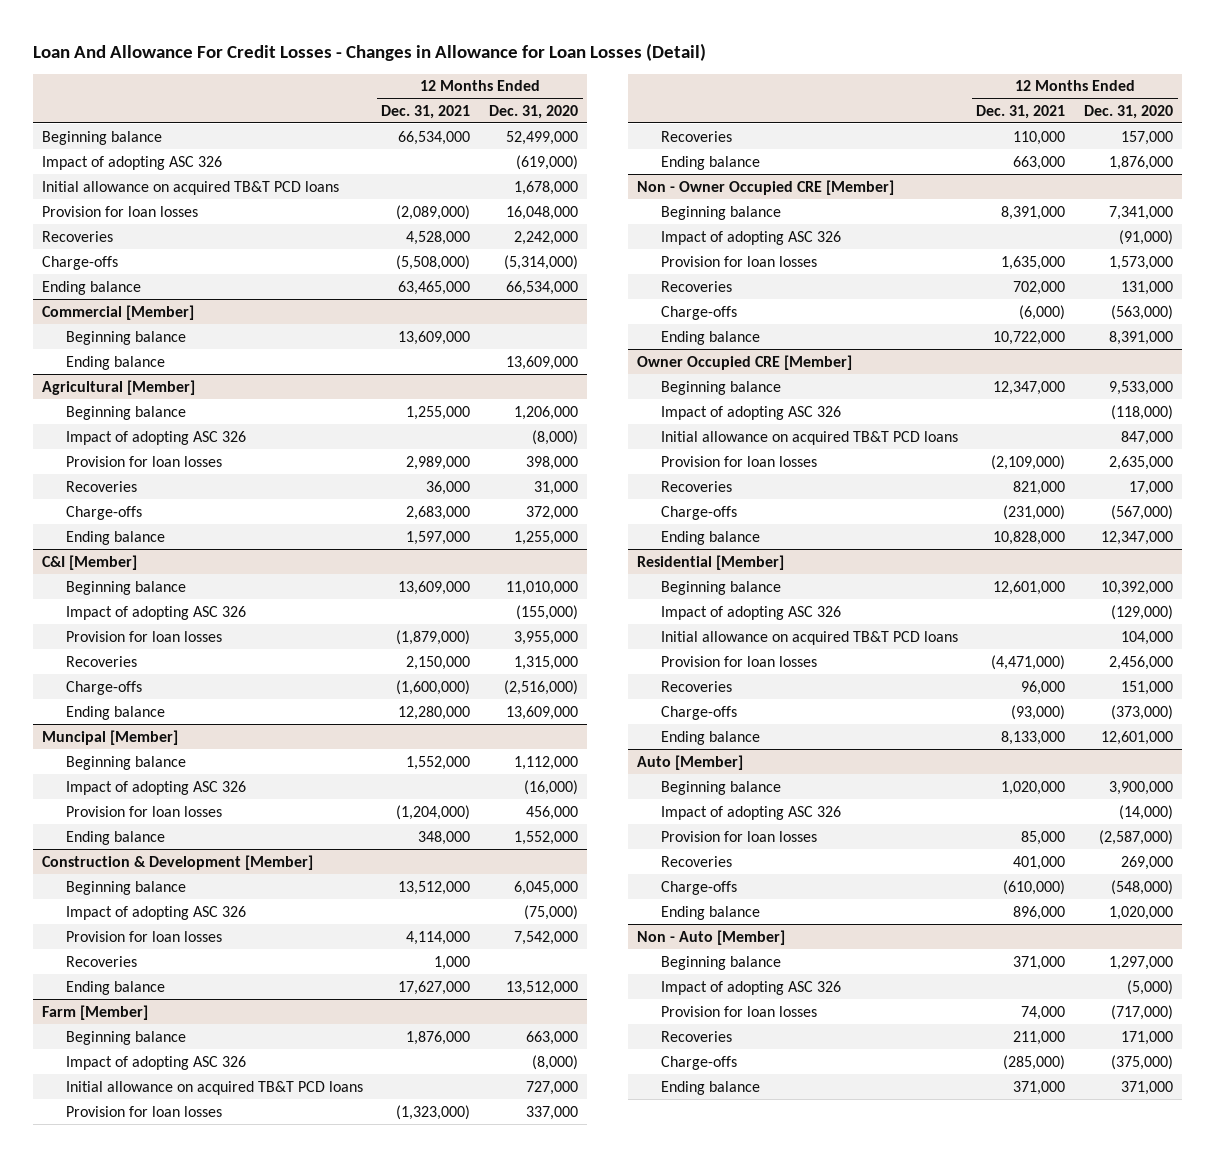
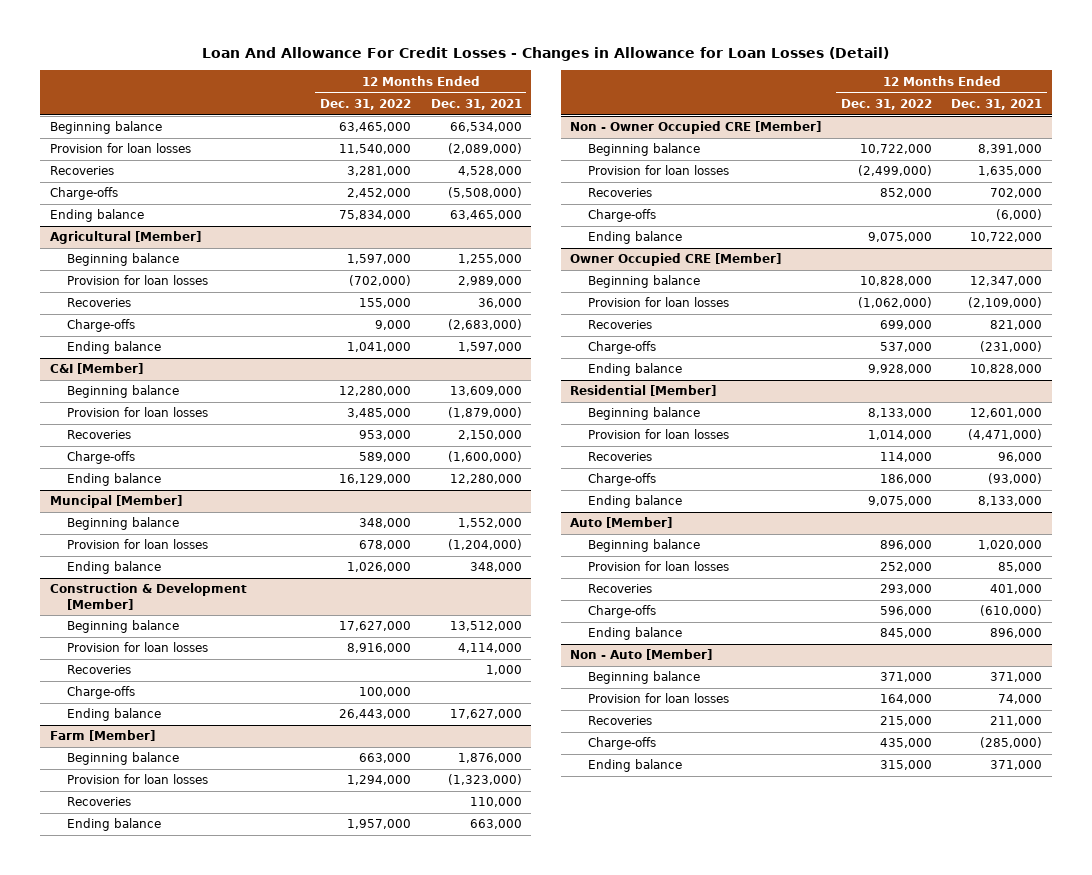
[488,104,578,119] Dec. 31, 2020 -> none
none -> [320,98,412,110] Dec. 31, 2022
[41,155,222,170] Impact of adopting ASC 326 -> none
[41,180,339,195] Initial allowance on acquired TB&T PCD loans -> none
[41,304,194,320] Commercial [Member] -> none
[65,330,186,345] Beginning balance -> none
[65,355,165,370] Ending balance -> none
[65,430,246,445] Impact of adopting ASC 326 -> none
[406,505,471,520] 2,683,000 -> [447,319,522,331] (2,683,000)
[65,605,246,620] Impact of adopting ASC 326 -> none
[65,780,246,795] Impact of adopting ASC 326 -> none
[65,905,246,920] Impact of adopting ASC 326 -> none
none -> [67,686,136,700] Charge-offs
[65,1055,246,1070] Impact of adopting ASC 326 -> none
[65,1080,363,1095] Initial allowance on acquired TB&T PCD loans -> none
[660,230,841,245] Impact of adopting ASC 326 -> none
[660,405,841,420] Impact of adopting ASC 326 -> none
[660,430,958,445] Initial allowance on acquired TB&T PCD loans -> none
[660,605,841,620] Impact of adopting ASC 326 -> none
[660,630,958,645] Initial allowance on acquired TB&T PCD loans -> none
[660,805,841,820] Impact of adopting ASC 326 -> none
[660,980,841,995] Impact of adopting ASC 326 -> none

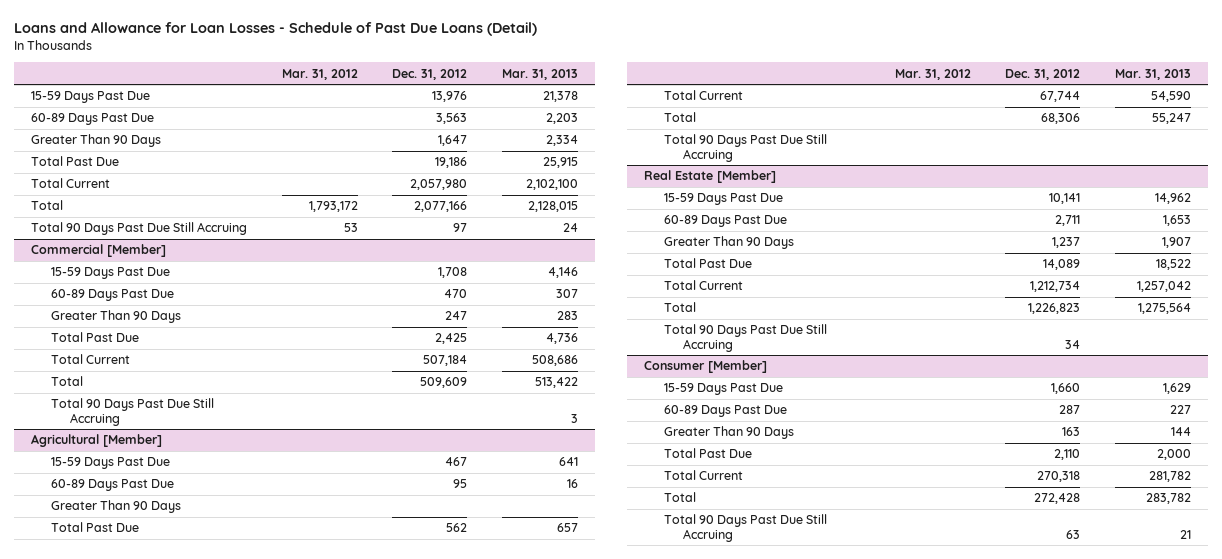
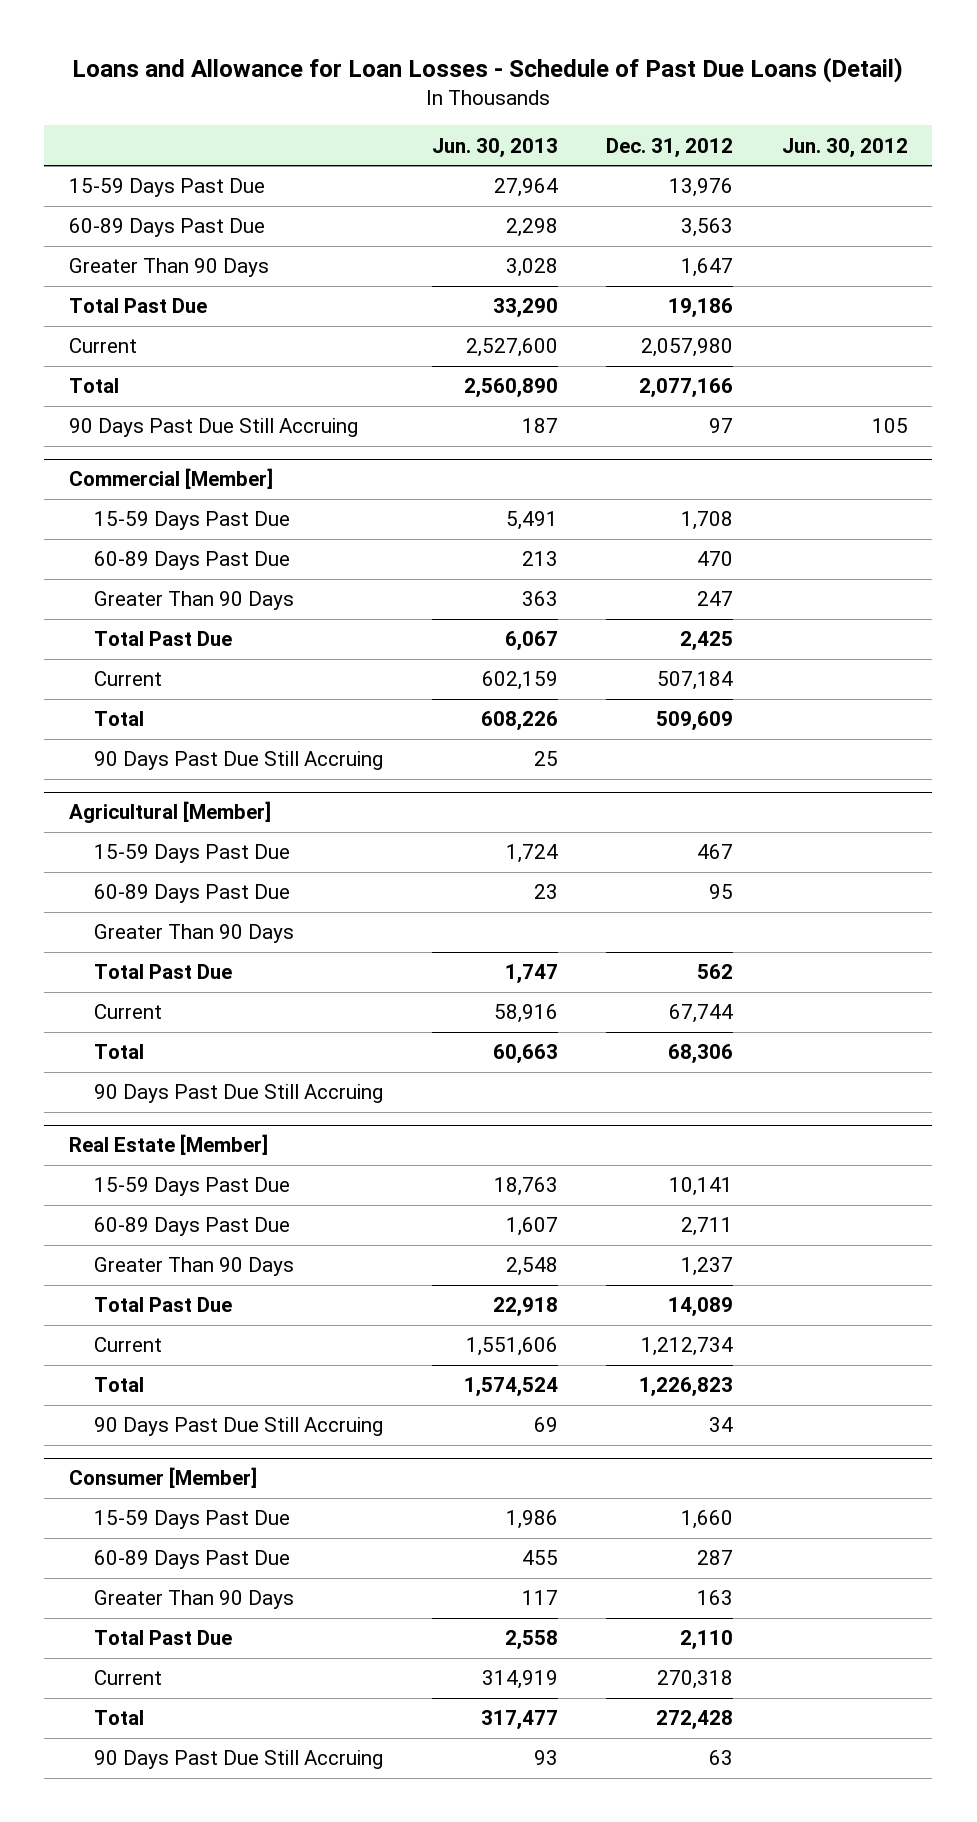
[281,68,358,80] Mar. 31, 2012 -> none
[502,68,579,80] Mar. 31, 2013 -> none
none -> [431,137,558,158] Jun. 30, 2013
none -> [782,137,909,158] Jun. 30, 2012
[31,178,111,189] Total Current -> [68,338,137,354] Current
[31,222,248,236] Total 90 Days Past Due Still Accruing -> [68,418,358,438] 90 Days Past Due Still Accruing
[50,354,130,365] Total Current -> [93,671,162,687] Current
[50,398,214,426] Total 90 Days Past Due Still Accruing -> [93,751,383,771] 90 Days Past Due Still Accruing
[663,90,743,101] Total Current -> [93,1004,162,1020] Current
[663,134,827,162] Total 90 Days Past Due Still Accruing -> [93,1084,383,1104] 90 Days Past Due Still Accruing
[663,280,743,291] Total Current -> [93,1337,162,1353] Current
[663,324,827,352] Total 90 Days Past Due Still Accruing -> [93,1417,383,1437] 90 Days Past Due Still Accruing
[663,470,743,481] Total Current -> [93,1670,162,1686] Current
[663,514,827,542] Total 90 Days Past Due Still Accruing -> [93,1750,383,1770] 90 Days Past Due Still Accruing

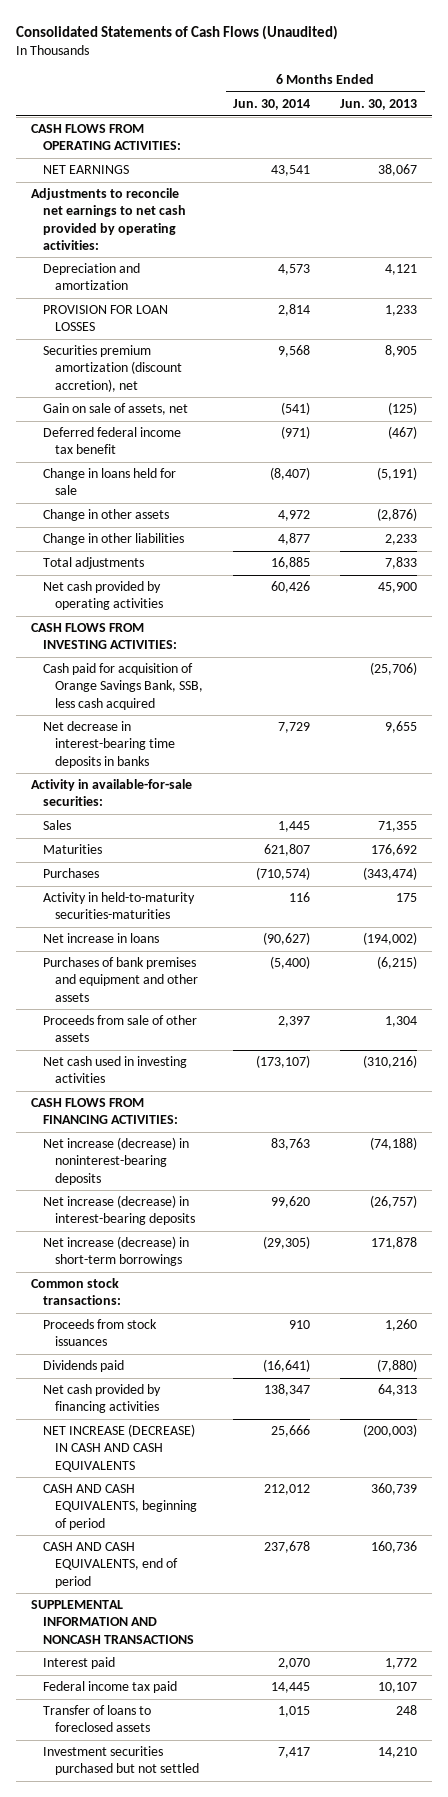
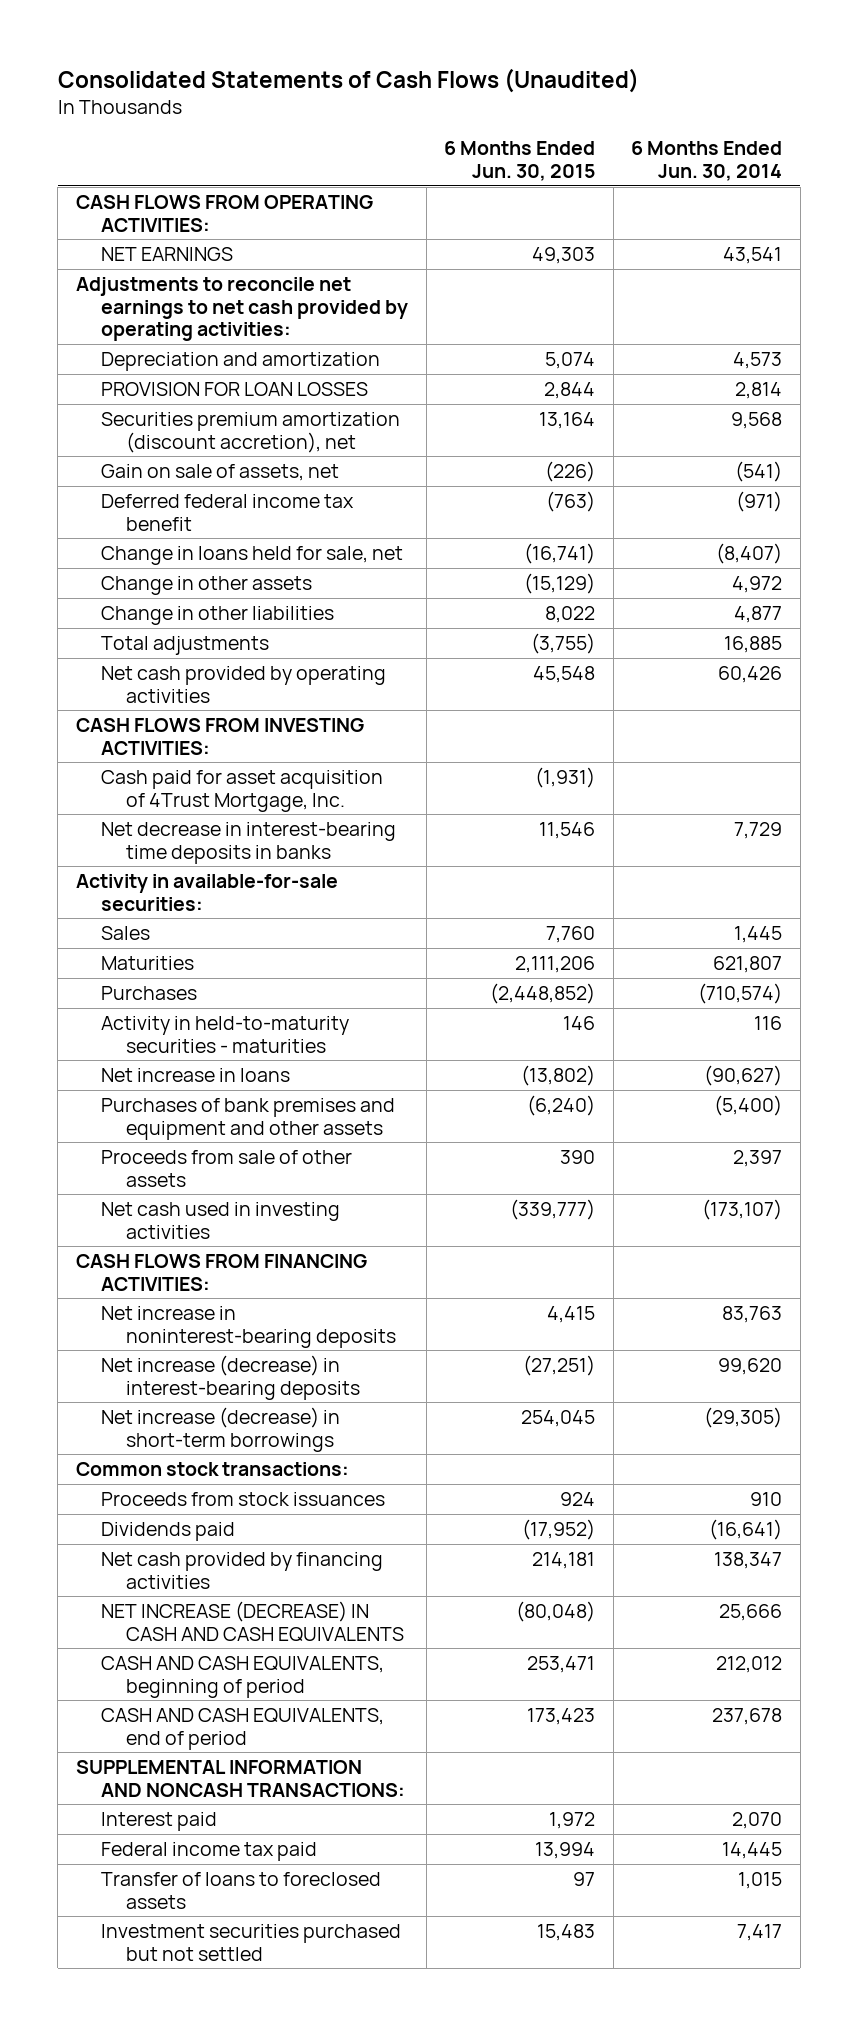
[340,99,418,111] Jun. 30, 2013 -> none
none -> [444,141,596,182] 6 Months Ended Jun. 30, 2015
[43,468,177,496] Change in loans held for sale -> [101,545,404,565] Change in loans held for sale, net
[43,663,204,710] Cash paid for acquisition of Orange Savings Bank, SSB, less cash acquired -> [101,769,384,812] Cash paid for asset acquisition of 4Trust Mortgage, Inc.
[43,892,196,920] Activity in held-to-maturity securities-maturities -> [101,1015,350,1053] Activity in held-to-maturity securities - maturities
[43,1137,190,1185] Net increase (decrease) in noninterest-bearing deposits -> [101,1305,397,1348] Net increase in noninterest-bearing deposits
[31,1600,195,1644] SUPPLEMENTAL INFORMATION AND NONCASH TRANSACTIONS -> [75,1759,406,1797] SUPPLEMENTAL INFORMATION AND NONCASH TRANSACTIONS:

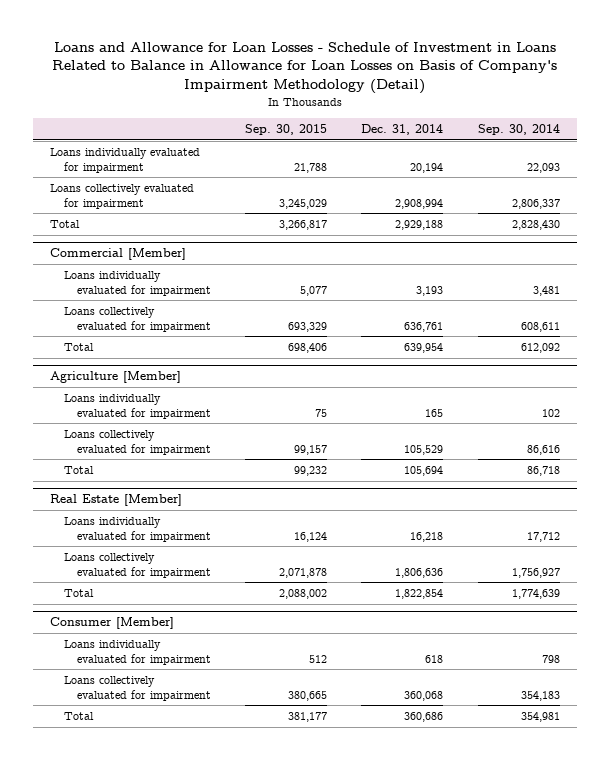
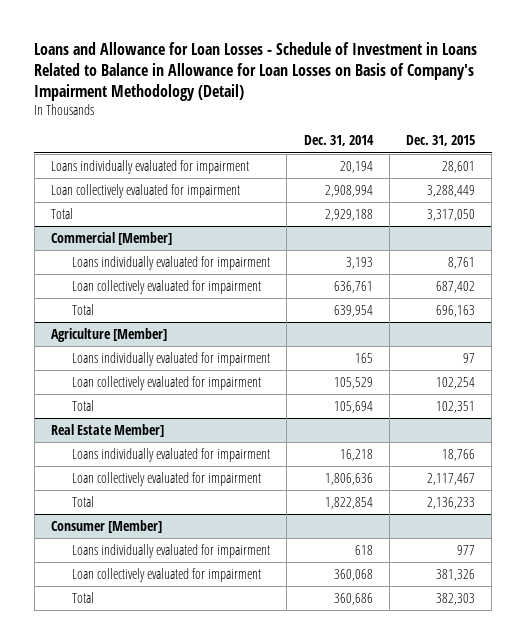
[245,124,328,136] Sep. 30, 2015 -> none
[477,124,560,136] Sep. 30, 2014 -> none
none -> [405,135,475,147] Dec. 31, 2015
[49,184,194,209] Loans collectively evaluated for impairment -> [50,183,240,198] Loan collectively evaluated for impairment
[63,307,212,332] Loans collectively evaluated for impairment -> [72,279,262,294] Loan collectively evaluated for impairment
[63,430,212,455] Loans collectively evaluated for impairment -> [72,375,262,390] Loan collectively evaluated for impairment
[49,494,182,507] Real Estate [Member] -> [50,423,164,437] Real Estate Member]
[63,553,212,578] Loans collectively evaluated for impairment -> [72,471,262,486] Loan collectively evaluated for impairment
[63,676,212,701] Loans collectively evaluated for impairment -> [72,567,262,582] Loan collectively evaluated for impairment

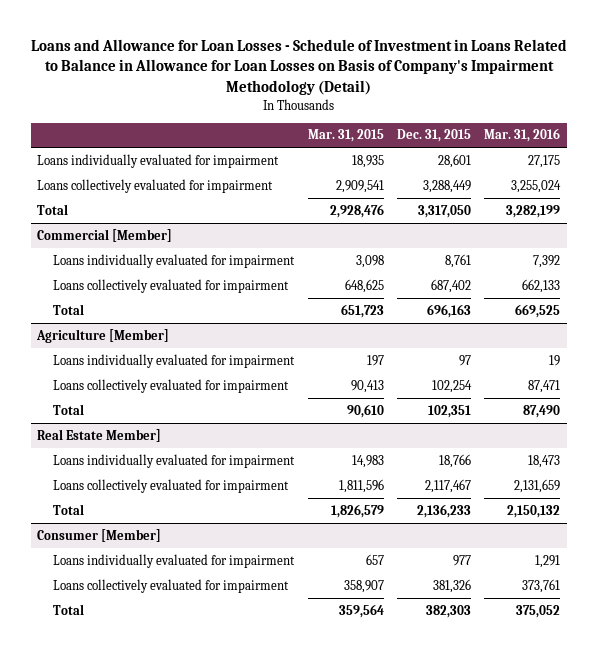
[303,135,374,147] Dec. 31, 2014 -> none
none -> [307,129,384,143] Mar. 31, 2015
none -> [484,128,561,143] Mar. 31, 2016
[50,183,240,198] Loan collectively evaluated for impairment -> [37,178,274,193] Loans collectively evaluated for impairment
[72,279,262,294] Loan collectively evaluated for impairment -> [53,278,290,293] Loans collectively evaluated for impairment
[72,375,262,390] Loan collectively evaluated for impairment -> [53,378,290,393] Loans collectively evaluated for impairment
[72,471,262,486] Loan collectively evaluated for impairment -> [53,478,290,493] Loans collectively evaluated for impairment
[72,567,262,582] Loan collectively evaluated for impairment -> [53,578,290,593] Loans collectively evaluated for impairment

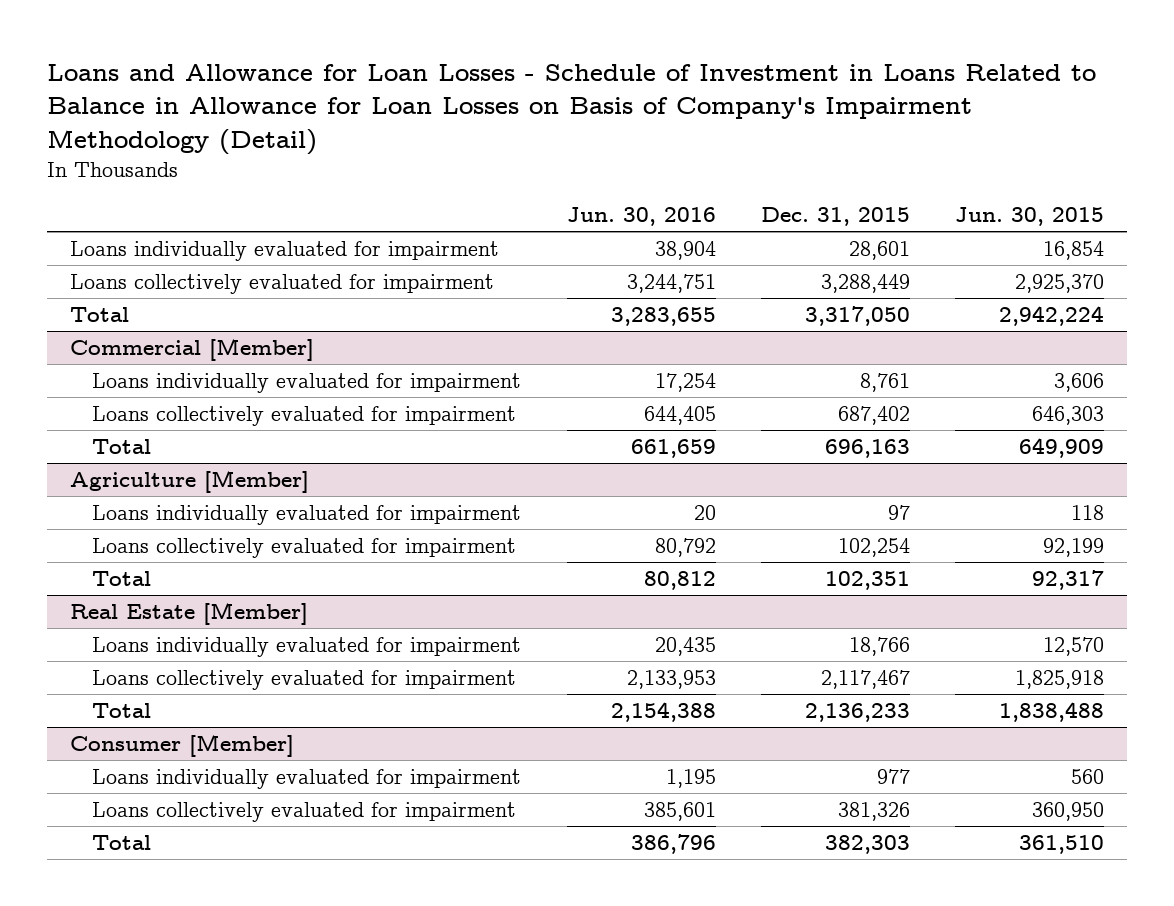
[307,129,384,143] Mar. 31, 2015 -> none
[484,128,561,143] Mar. 31, 2016 -> none
none -> [566,207,716,227] Jun. 30, 2016
none -> [955,207,1105,227] Jun. 30, 2015
[37,428,162,442] Real Estate Member] -> [70,602,309,626] Real Estate [Member]

